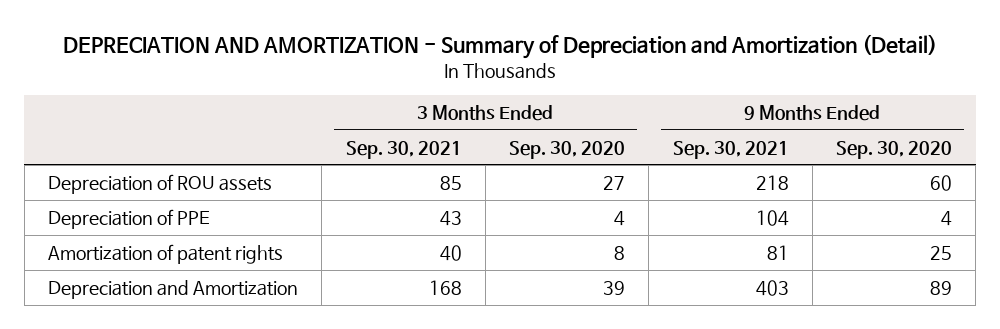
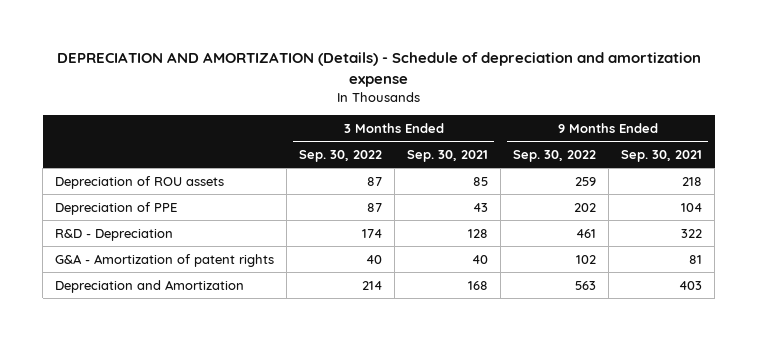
[63,34,938,60] DEPRECIATION AND AMORTIZATION - Summary of Depreciation and Amortization (Detail) -> [56,52,701,87] DEPRECIATION AND AMORTIZATION (Details) - Schedule of depreciation and amortization expense
[509,140,626,159] Sep. 30, 2020 -> none
[835,140,952,159] Sep. 30, 2020 -> none
none -> [299,149,383,162] Sep. 30, 2022
none -> [513,149,597,162] Sep. 30, 2022
none -> [55,228,174,241] R&D - Depreciation
[48,243,284,264] Amortization of patent rights -> [55,253,275,267] G&A - Amortization of patent rights

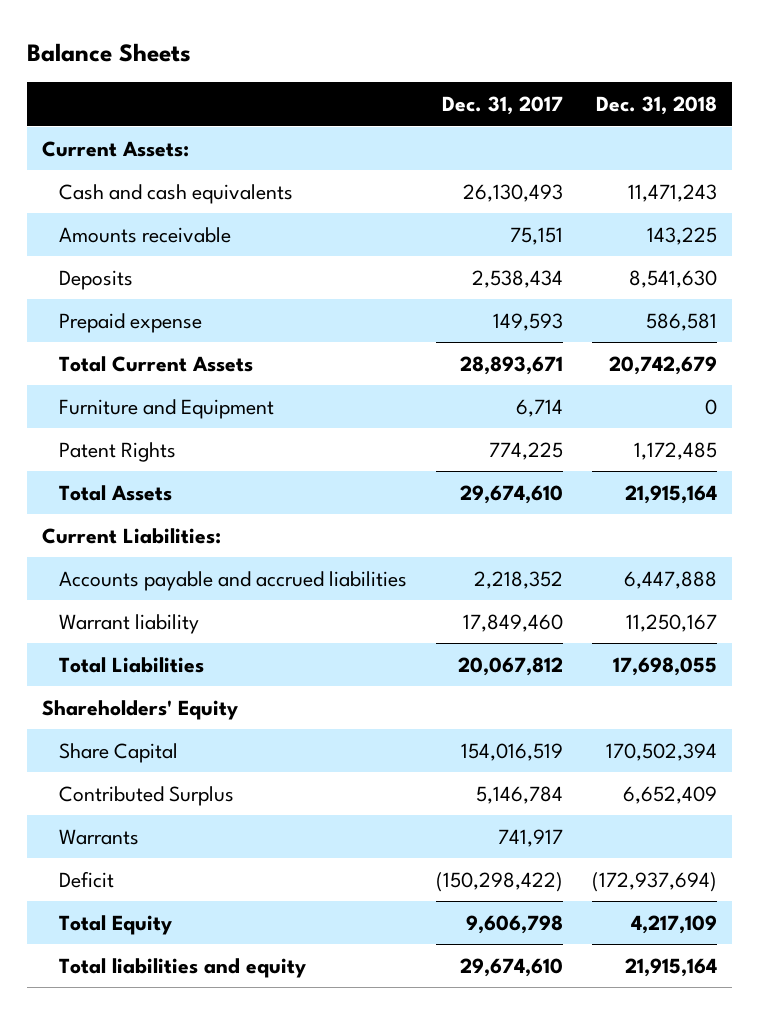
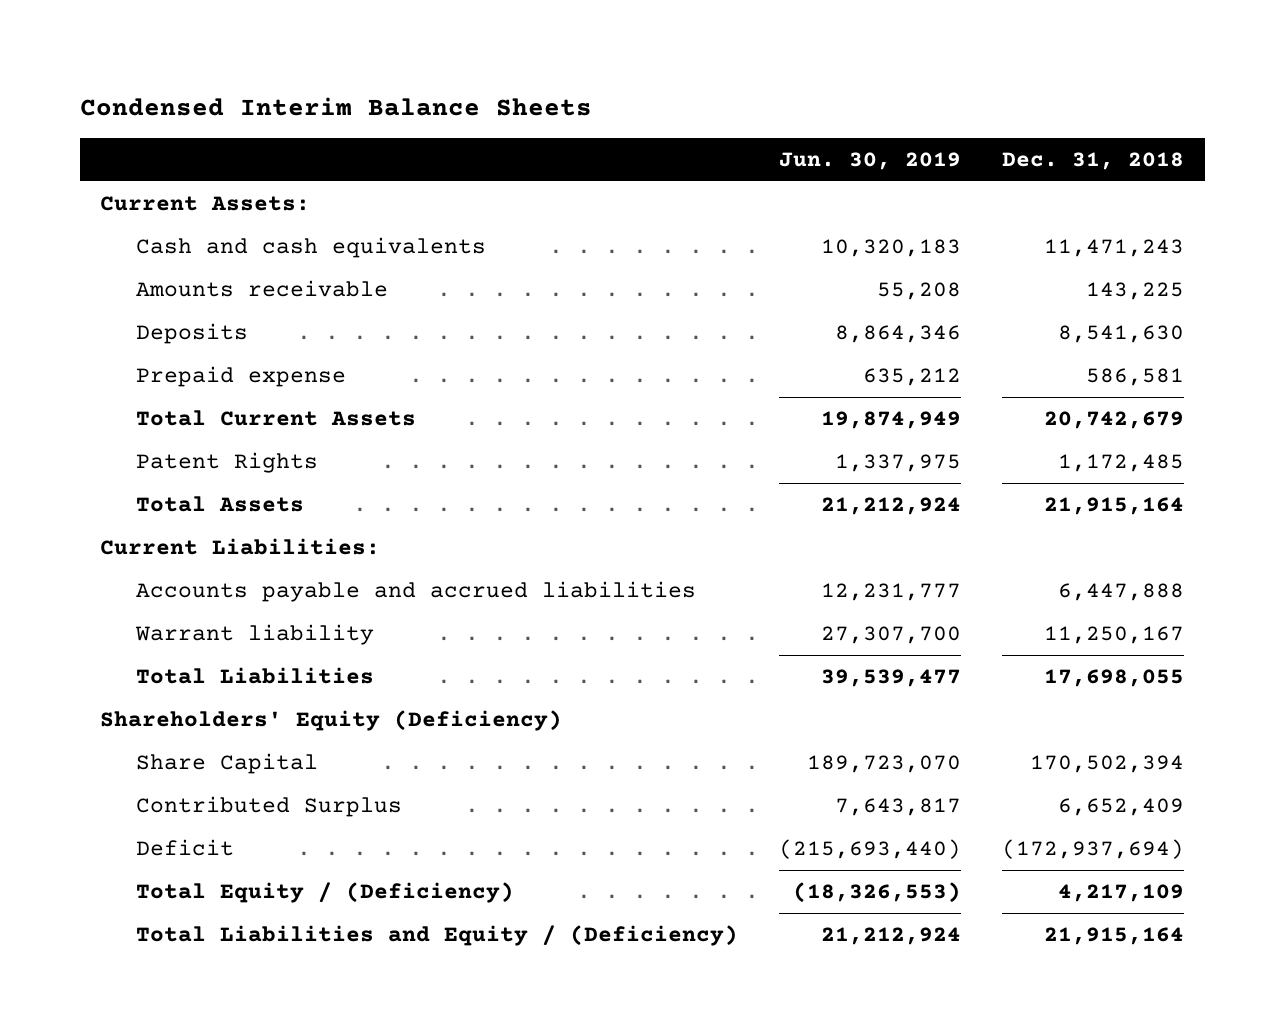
[27,42,192,62] Balance Sheets -> [79,96,592,116] Condensed Interim Balance Sheets
[442,96,564,116] Dec. 31, 2017 -> none
none -> [779,151,962,170] Jun. 30, 2019
[58,398,274,419] Furniture and Equipment -> none
[41,699,238,720] Shareholders' Equity -> [100,709,563,731] Shareholders' Equity (Deficiency)
[58,828,139,845] Warrants -> none
[58,914,172,935] Total Equity -> [136,881,515,903] Total Equity / (Deficiency)
[58,957,306,978] Total liabilities and equity -> [136,924,739,946] Total Liabilities and Equity / (Deficiency)

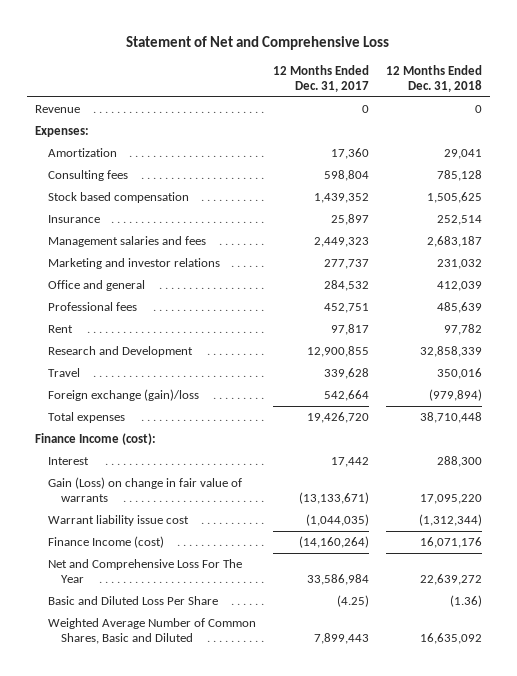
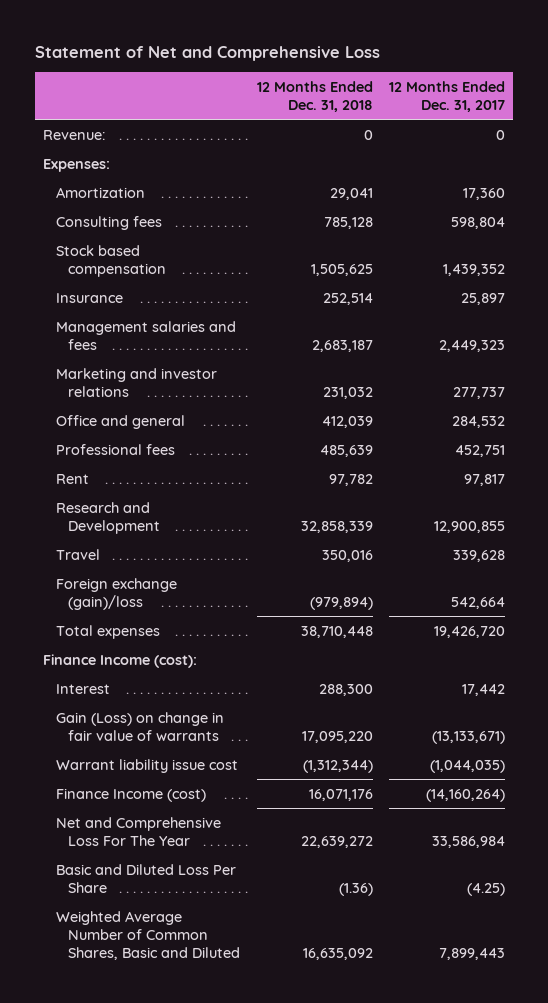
[34,105,80,114] Revenue -> [43,129,106,140] Revenue:

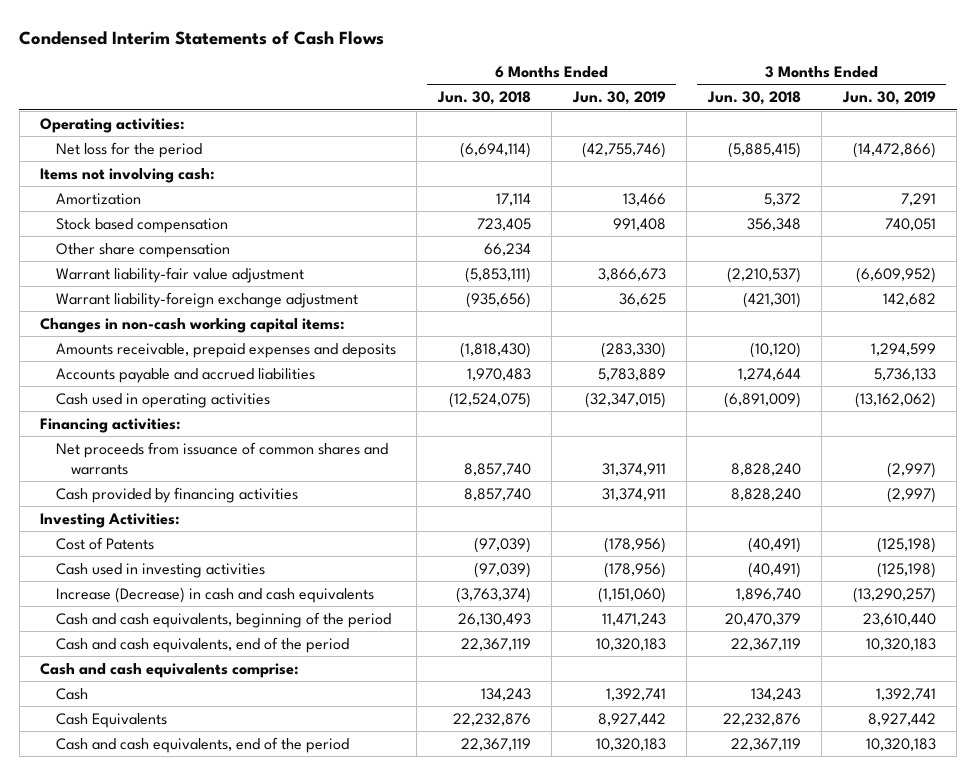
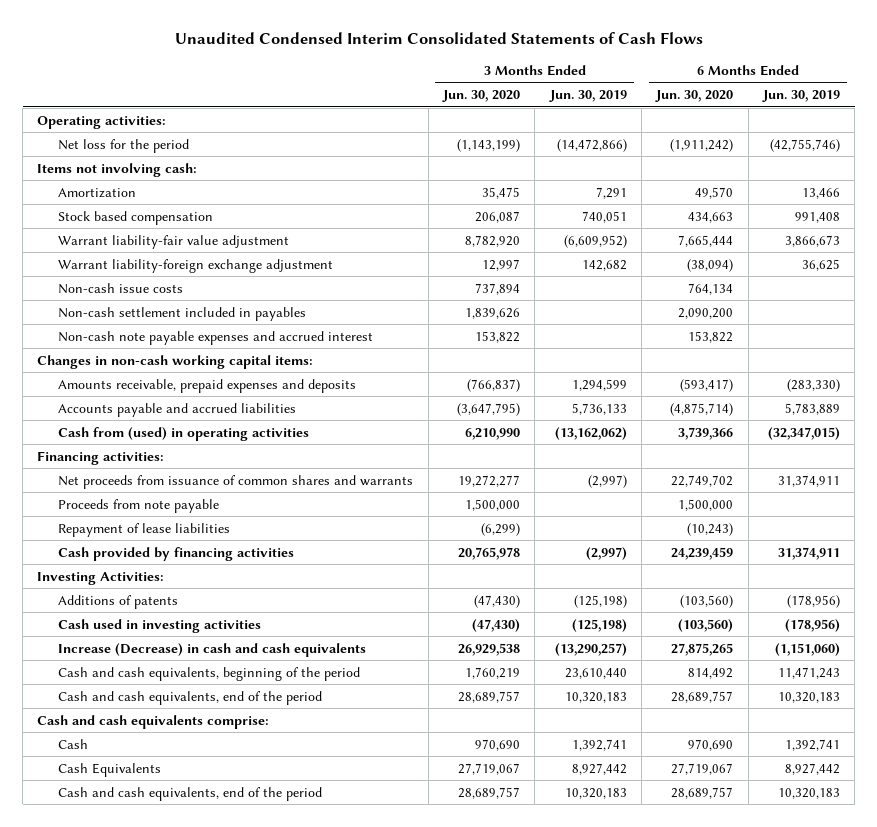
[19,30,385,45] Condensed Interim Statements of Cash Flows -> [174,32,703,45] Unaudited Condensed Interim Consolidated Statements of Cash Flows
[436,91,531,106] Jun. 30, 2018 -> none
[706,91,801,106] Jun. 30, 2018 -> none
none -> [441,90,520,103] Jun. 30, 2020
none -> [655,90,734,103] Jun. 30, 2020
[55,242,230,258] Other share compensation -> none
none -> [58,282,184,294] Non-cash issue costs
none -> [58,306,307,321] Non-cash settlement included in payables
none -> [58,330,374,345] Non-cash note payable expenses and accrued interest
[55,392,270,408] Cash used in operating activities -> [58,426,310,441] Cash from (used) in operating activities
none -> [58,498,220,513] Proceeds from note payable
none -> [58,522,231,537] Repayment of lease liabilities
[55,536,154,550] Cost of Patents -> [58,594,179,609] Additions of patents

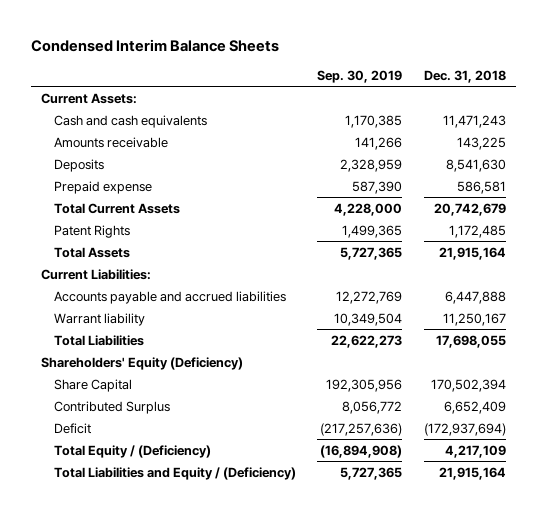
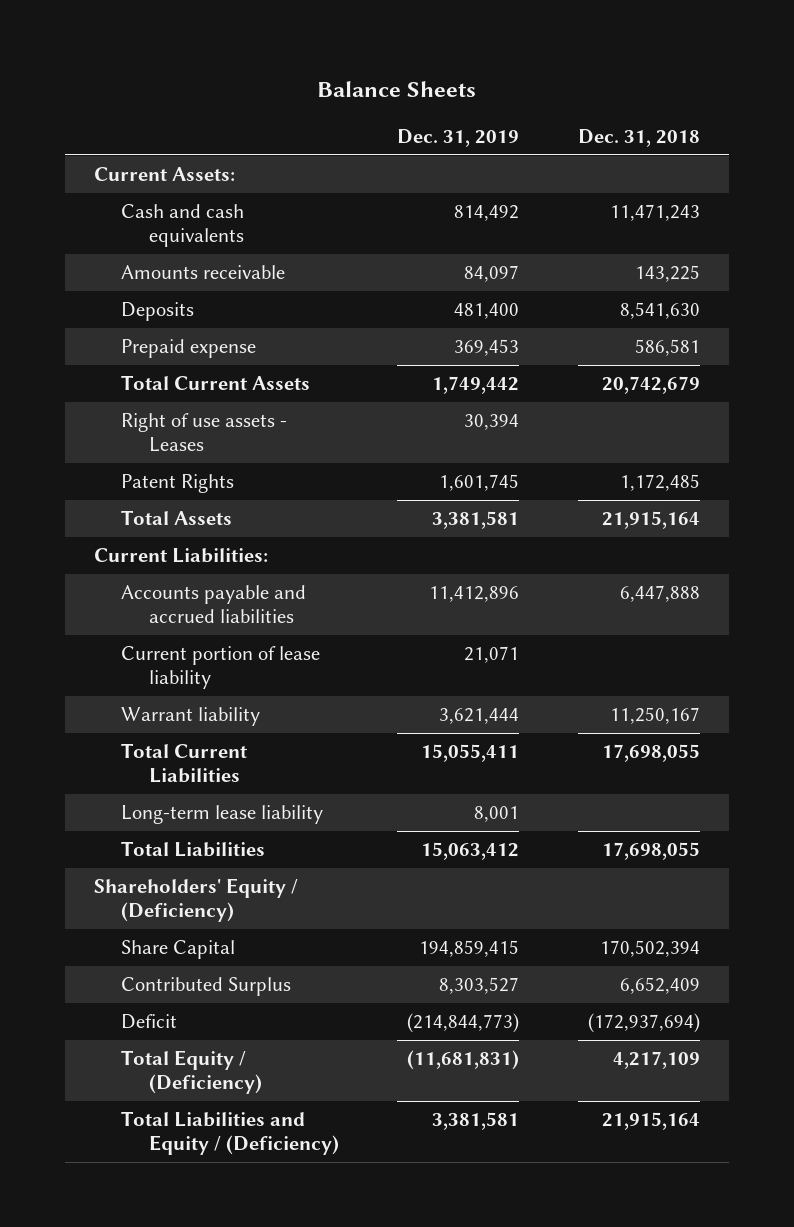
[30,38,279,52] Condensed Interim Balance Sheets -> [316,80,476,97] Balance Sheets
[317,69,403,83] Sep. 30, 2019 -> none
none -> [397,128,520,147] Dec. 31, 2019
none -> [121,413,288,453] Right of use assets - Leases
none -> [121,646,321,690] Current portion of lease liability
none -> [121,743,248,784] Total Current Liabilities
none -> [121,805,324,825] Long-term lease liability
[41,356,244,370] Shareholders' Equity (Deficiency) -> [94,878,299,923] Shareholders' Equity / (Deficiency)

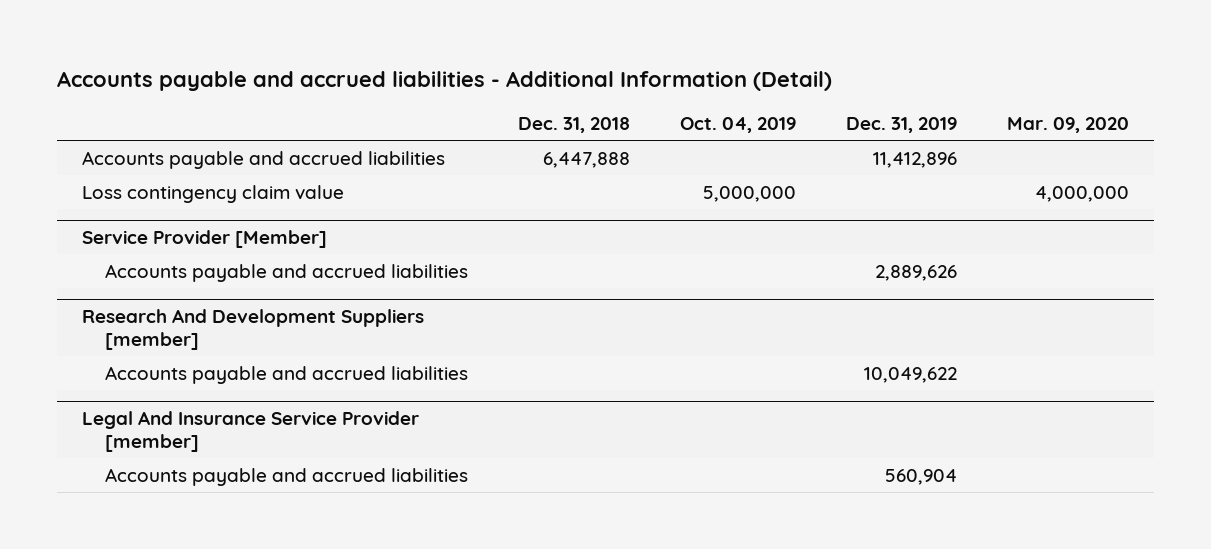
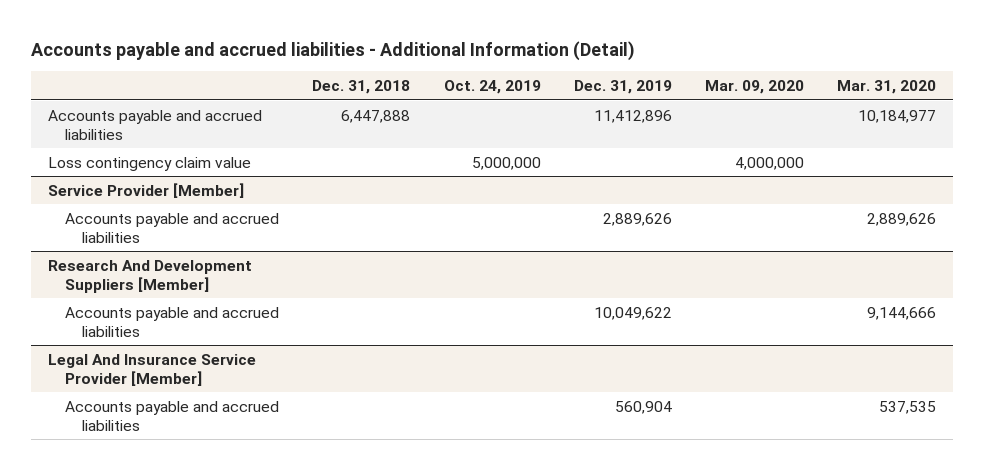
[679,116,796,133] Oct. 04, 2019 -> none
none -> [443,80,541,95] Oct. 24, 2019
none -> [837,80,937,95] Mar. 31, 2020
[82,309,425,350] Research And Development Suppliers [member] -> [47,259,252,293] Research And Development Suppliers [Member]
[82,411,420,452] Legal And Insurance Service Provider [member] -> [47,353,256,386] Legal And Insurance Service Provider [Member]

